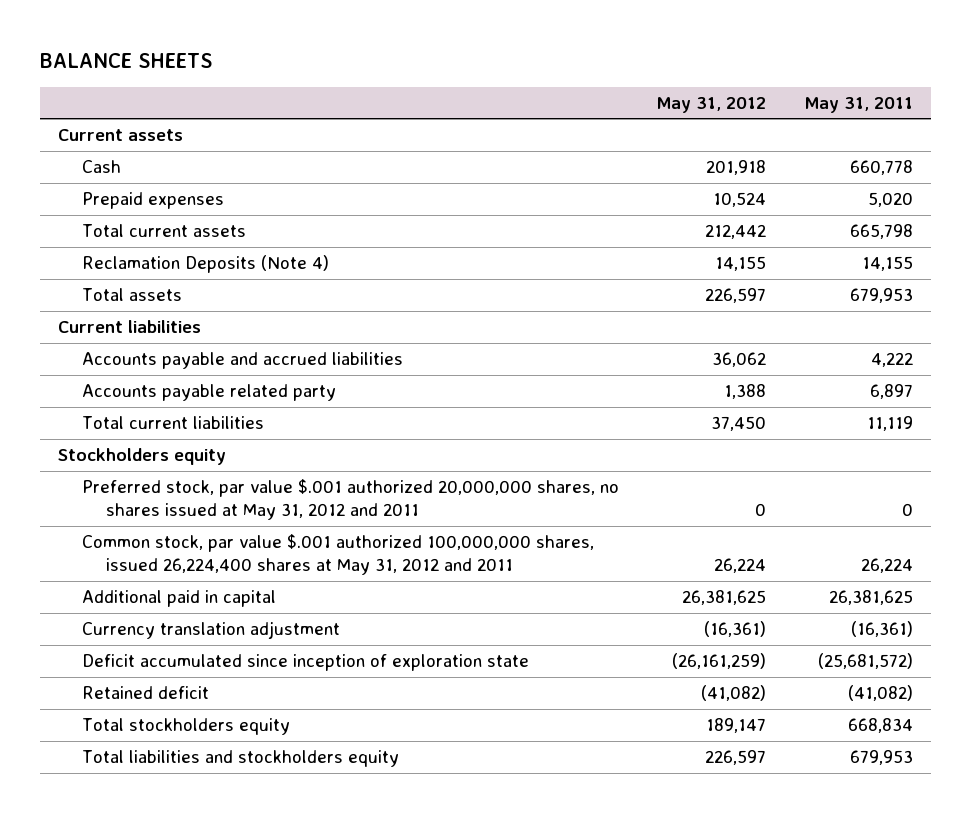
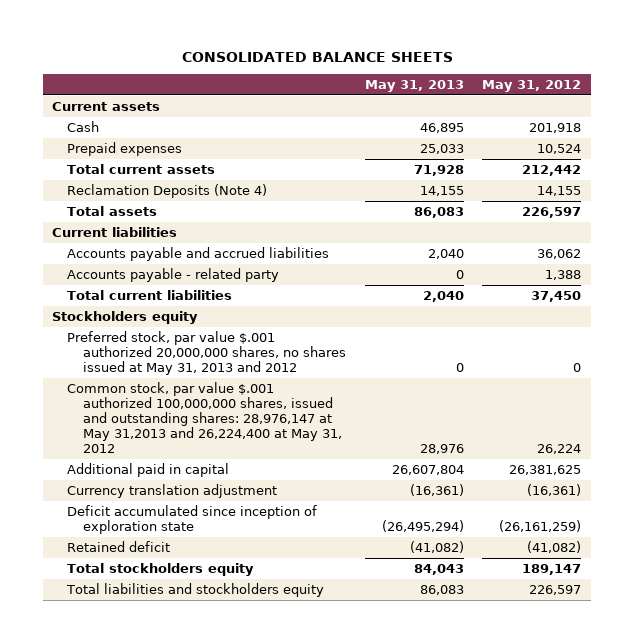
[39,53,212,69] BALANCE SHEETS -> [181,51,453,62] CONSOLIDATED BALANCE SHEETS
[803,96,913,113] May 31, 2011 -> none
none -> [364,79,464,92] May 31, 2013
[82,384,337,402] Accounts payable related party -> [67,267,280,282] Accounts payable - related party
[82,479,620,521] Preferred stock, par value $.001 authorized 20,000,000 shares, no shares issued at May 31, 2012 and 2011 -> [67,330,346,375] Preferred stock, par value $.001 authorized 20,000,000 shares, no shares issued at May 31, 2013 and 2012
[82,534,595,576] Common stock, par value $.001 authorized 100,000,000 shares, issued 26,224,400 shares at May 31, 2012 and 2011 -> [67,381,342,453] Common stock, par value $.001 authorized 100,000,000 shares, issued and outstanding shares: 28,976,147 at May 31,2013 and 26,224,400 at May 31, 2012

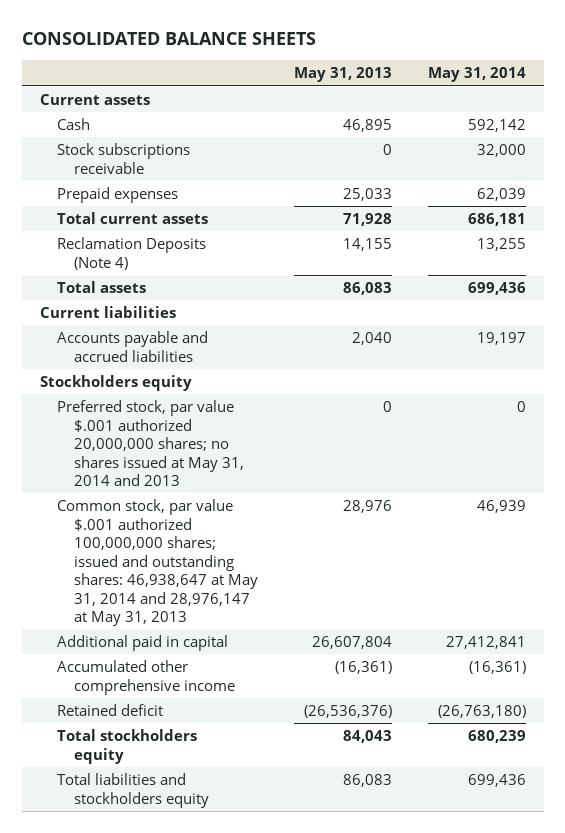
[482,79,582,92] May 31, 2012 -> none
none -> [427,67,526,83] May 31, 2014
none -> [56,143,190,174] Stock subscriptions receivable
[67,267,280,282] Accounts payable - related party -> none
[67,289,233,300] Total current liabilities -> none
[67,330,346,375] Preferred stock, par value $.001 authorized 20,000,000 shares, no shares issued at May 31, 2013 and 2012 -> [56,400,244,487] Preferred stock, par value $.001 authorized 20,000,000 shares; no shares issued at May 31, 2014 and 2013
[67,381,342,453] Common stock, par value $.001 authorized 100,000,000 shares, issued and outstanding shares: 28,976,147 at May 31,2013 and 26,224,400 at May 31, 2012 -> [56,499,258,626] Common stock, par value $.001 authorized 100,000,000 shares; issued and outstanding shares: 46,938,647 at May 31, 2014 and 28,976,147 at May 31, 2013
[67,504,318,534] Deficit accumulated since inception of exploration state -> none
[67,483,278,498] Currency translation adjustment -> [56,660,235,695] Accumulated other comprehensive income
[409,540,464,553] (41,082) -> [303,705,392,719] (26,536,376)

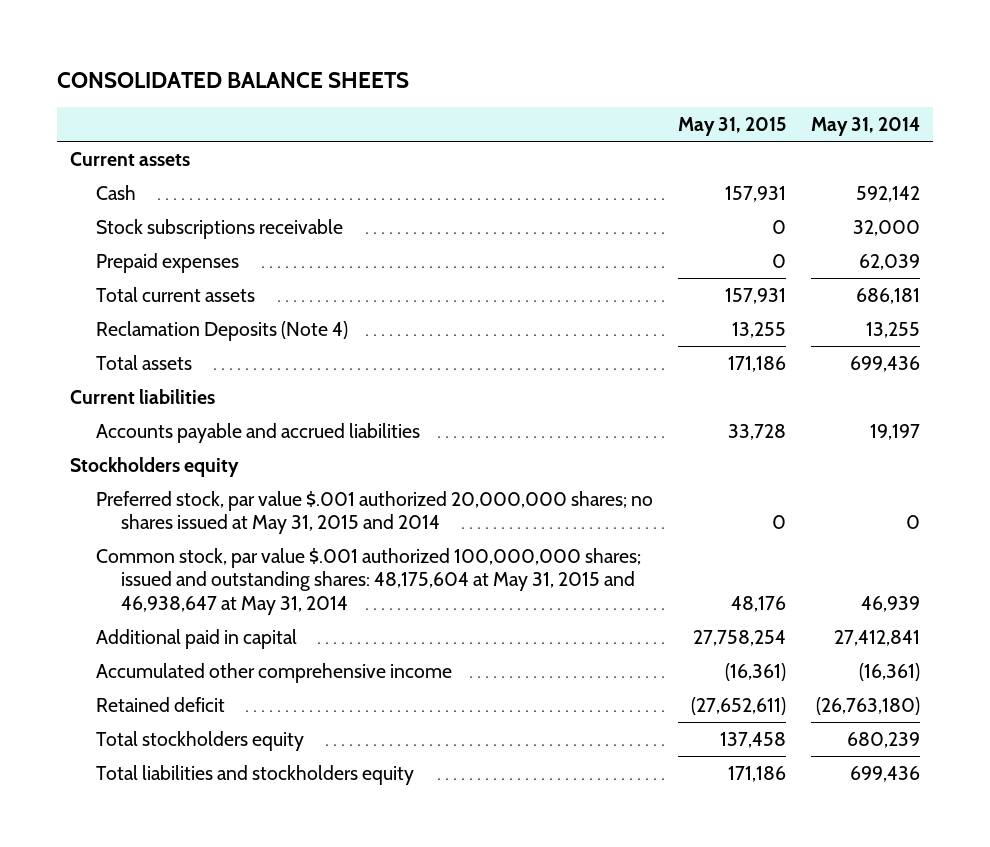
[293,67,392,83] May 31, 2013 -> none
none -> [677,116,786,136] May 31, 2015
[56,400,244,487] Preferred stock, par value $.001 authorized 20,000,000 shares; no shares issued at May 31, 2014 and 2013 -> [95,490,653,535] Preferred stock, par value $.001 authorized 20,000,000 shares; no shares issued at May 31, 2015 and 2014
[56,499,258,626] Common stock, par value $.001 authorized 100,000,000 shares; issued and outstanding shares: 46,938,647 at May 31, 2014 and 28,976,147 at May 31, 2013 -> [95,547,641,615] Common stock, par value $.001 authorized 100,000,000 shares; issued and outstanding shares: 48,175,604 at May 31, 2015 and 46,938,647 at May 31, 2014

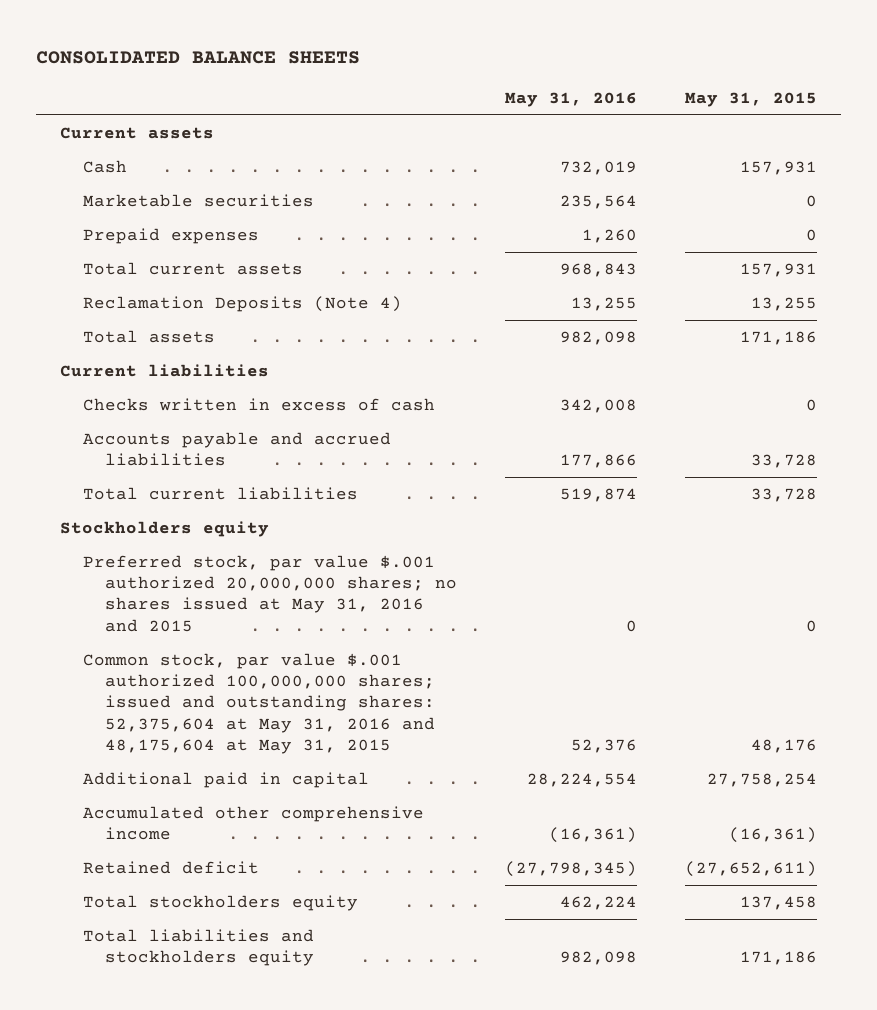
[811,116,921,136] May 31, 2014 -> none
none -> [505,91,638,107] May 31, 2016
[95,218,343,239] Stock subscriptions receivable -> none
none -> [82,193,314,207] Marketable securities
none -> [82,397,435,411] Checks written in excess of cash
none -> [82,486,358,500] Total current liabilities
[95,490,653,535] Preferred stock, par value $.001 authorized 20,000,000 shares; no shares issued at May 31, 2015 and 2014 -> [82,554,458,632] Preferred stock, par value $.001 authorized 20,000,000 shares; no shares issued at May 31, 2016 and 2015
[95,547,641,615] Common stock, par value $.001 authorized 100,000,000 shares; issued and outstanding shares: 48,175,604 at May 31, 2015 and 46,938,647 at May 31, 2014 -> [82,652,436,754] Common stock, par value $.001 authorized 100,000,000 shares; issued and outstanding shares: 52,375,604 at May 31, 2016 and 48,175,604 at May 31, 2015

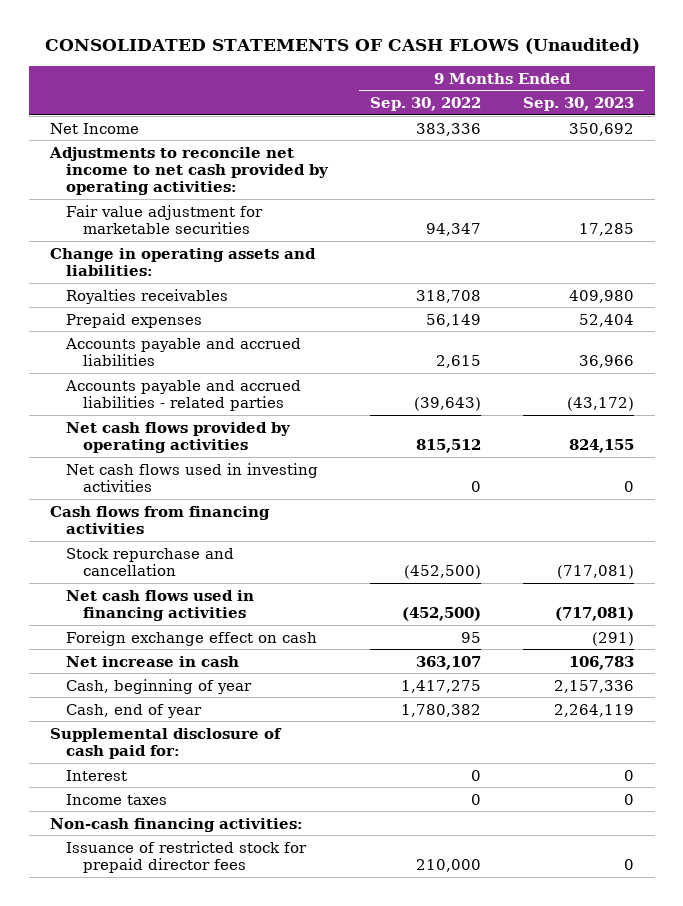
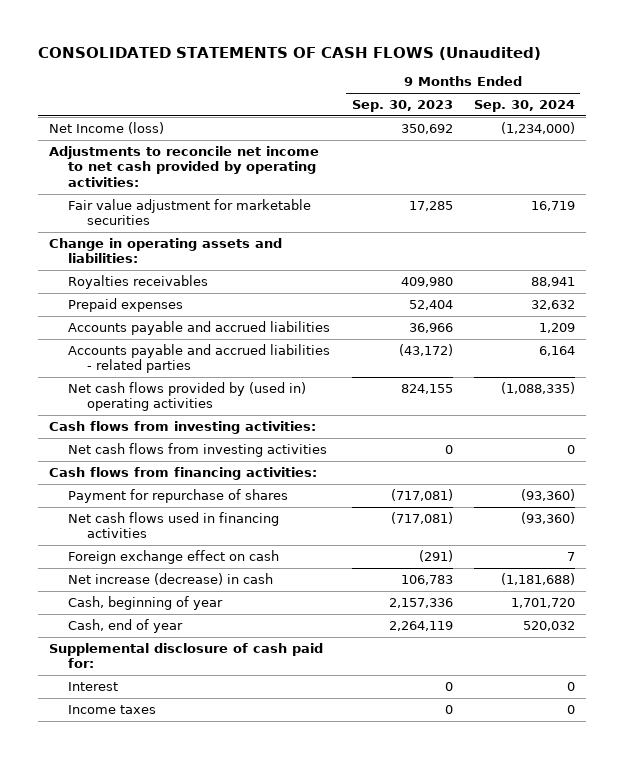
[369,96,481,111] Sep. 30, 2022 -> none
none -> [474,100,576,113] Sep. 30, 2024
[49,122,139,134] Net Income -> [49,121,165,134] Net Income (loss)
[66,421,292,453] Net cash flows provided by operating activities -> [68,381,307,412] Net cash flows provided by (used in) operating activities
none -> [49,420,317,434] Cash flows from investing activities:
[66,462,319,492] Net cash flows used in investing activities -> [68,442,328,457] Net cash flows from investing activities
[49,505,270,534] Cash flows from financing activities -> [49,466,318,480] Cash flows from financing activities:
[66,547,235,576] Stock repurchase and cancellation -> [68,488,289,503] Payment for repurchase of shares
[66,655,240,667] Net increase in cash -> [68,572,274,585] Net increase (decrease) in cash
[49,817,303,832] Non-cash financing activities: -> none
[66,840,308,873] Issuance of restricted stock for prepaid director fees -> none

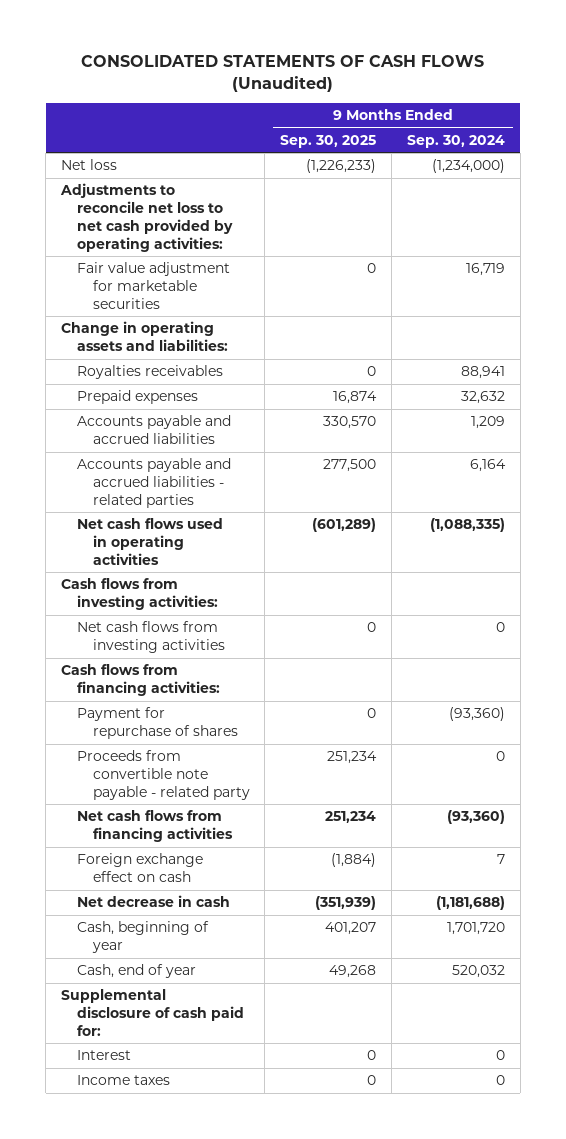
[351,100,453,113] Sep. 30, 2023 -> none
none -> [280,134,377,148] Sep. 30, 2025
[49,121,165,134] Net Income (loss) -> [60,159,117,171] Net loss
[49,145,320,187] Adjustments to reconcile net income to net cash provided by operating activities: -> [59,183,233,252] Adjustments to reconcile net loss to net cash provided by operating activities:
[68,381,307,412] Net cash flows provided by (used in) operating activities -> [76,518,223,565] Net cash flows used in operating activities
none -> [76,750,250,800] Proceeds from convertible note payable - related party
[68,511,280,539] Net cash flows used in financing activities -> [76,810,233,843] Net cash flows from financing activities
[68,572,274,585] Net increase (decrease) in cash -> [76,895,230,908] Net decrease in cash

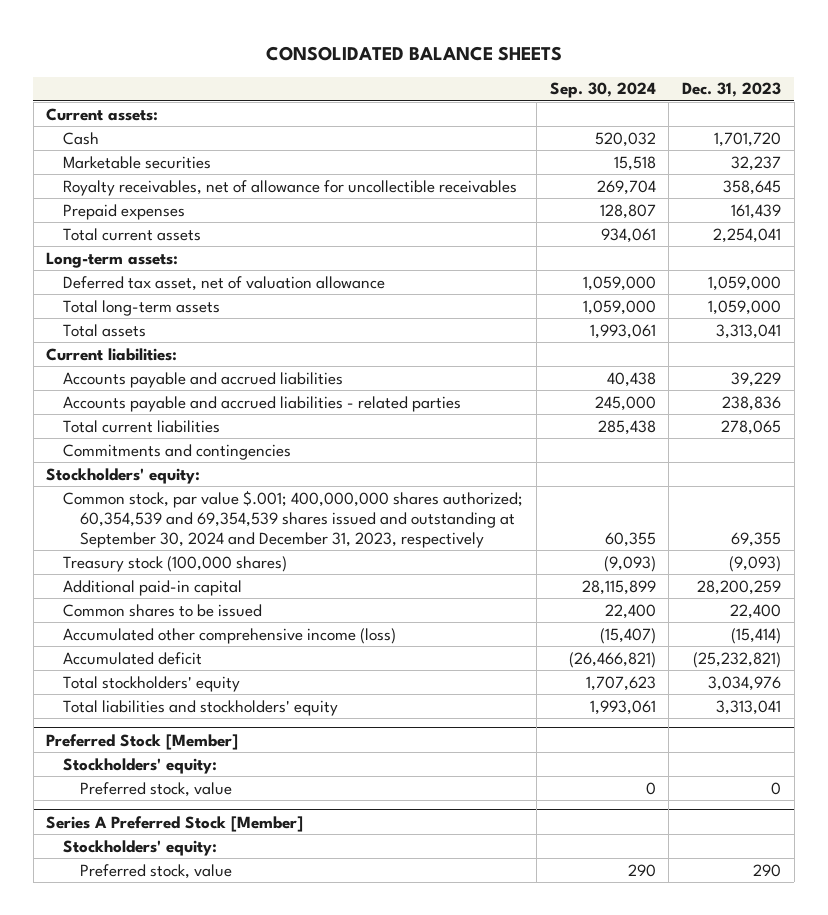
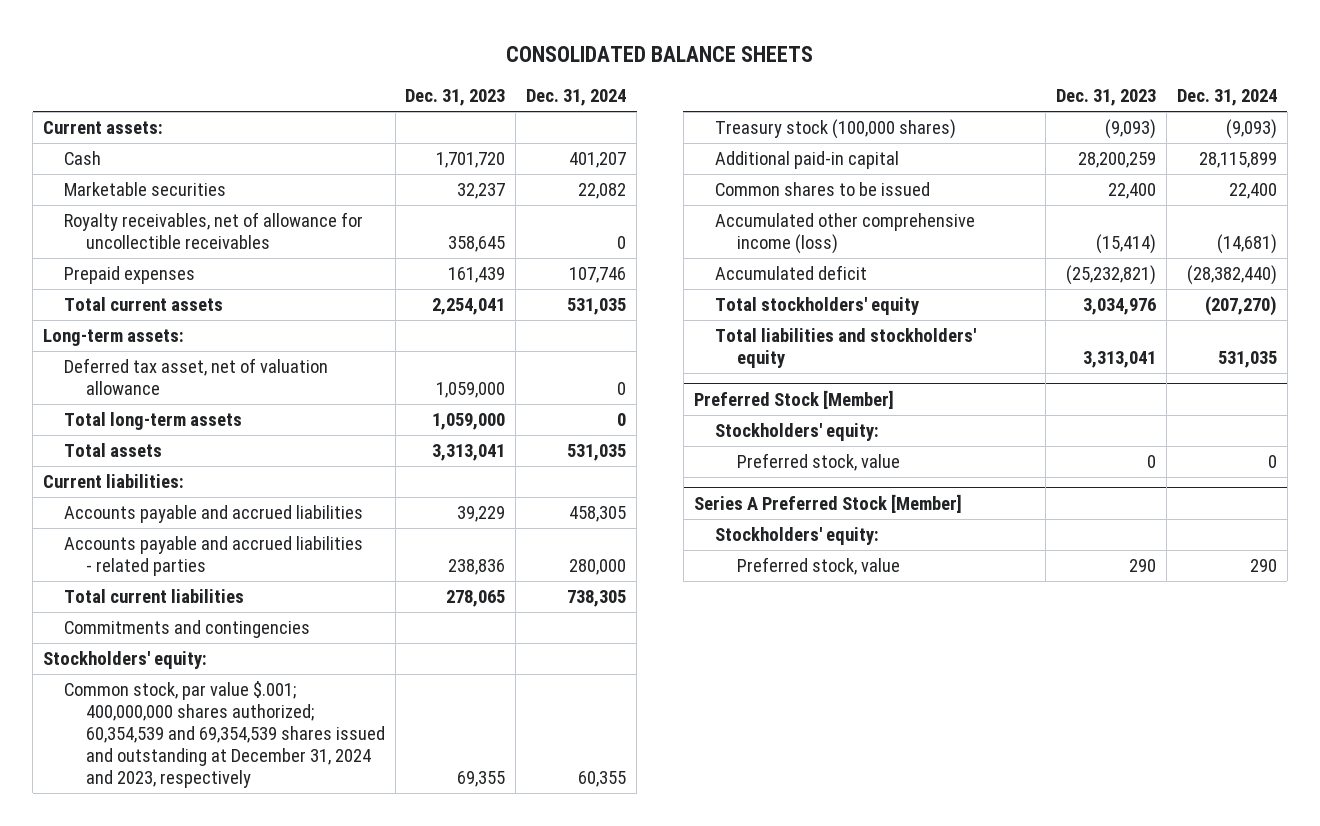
[549,82,656,99] Sep. 30, 2024 -> none
none -> [526,89,627,107] Dec. 31, 2024
[63,489,524,548] Common stock, par value $.001; 400,000,000 shares authorized; 60,354,539 and 69,354,539 shares issued and outstanding at September 30, 2024 and December 31, 2023, respectively -> [64,681,385,788] Common stock, par value $.001; 400,000,000 shares authorized; 60,354,539 and 69,354,539 shares issued and outstanding at December 31, 2024 and 2023, respectively

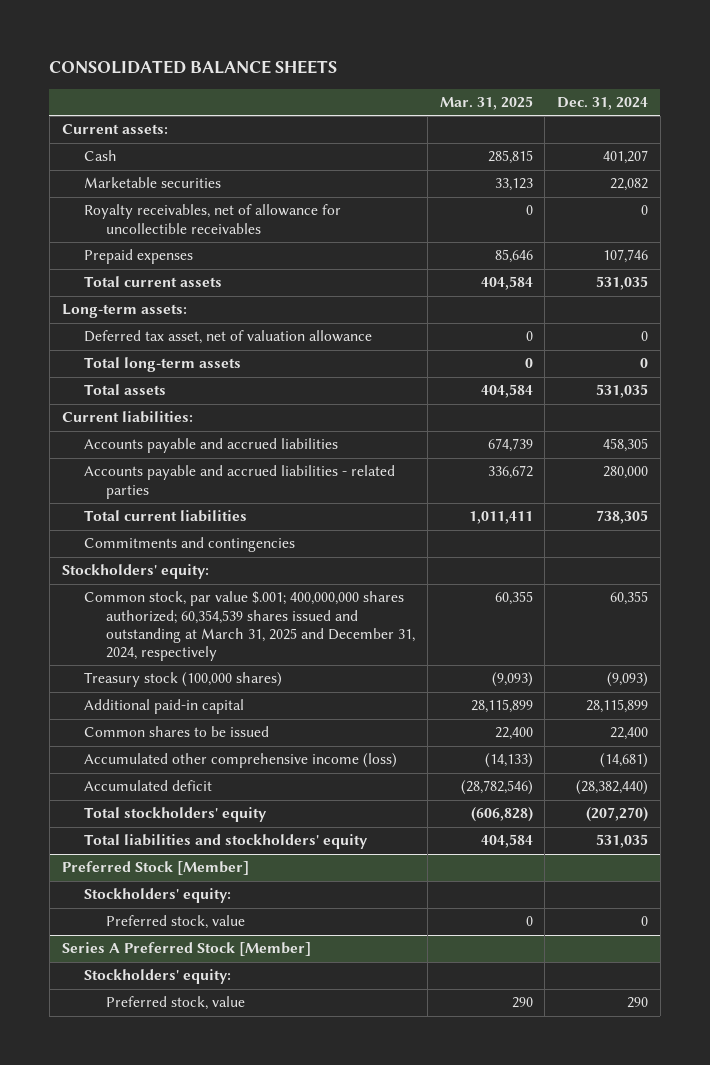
[405,89,506,107] Dec. 31, 2023 -> none
none -> [439,95,533,110] Mar. 31, 2025
[64,681,385,788] Common stock, par value $.001; 400,000,000 shares authorized; 60,354,539 and 69,354,539 shares issued and outstanding at December 31, 2024 and 2023, respectively -> [83,591,416,661] Common stock, par value $.001; 400,000,000 shares authorized; 60,354,539 shares issued and outstanding at March 31, 2025 and December 31, 2024, respectively

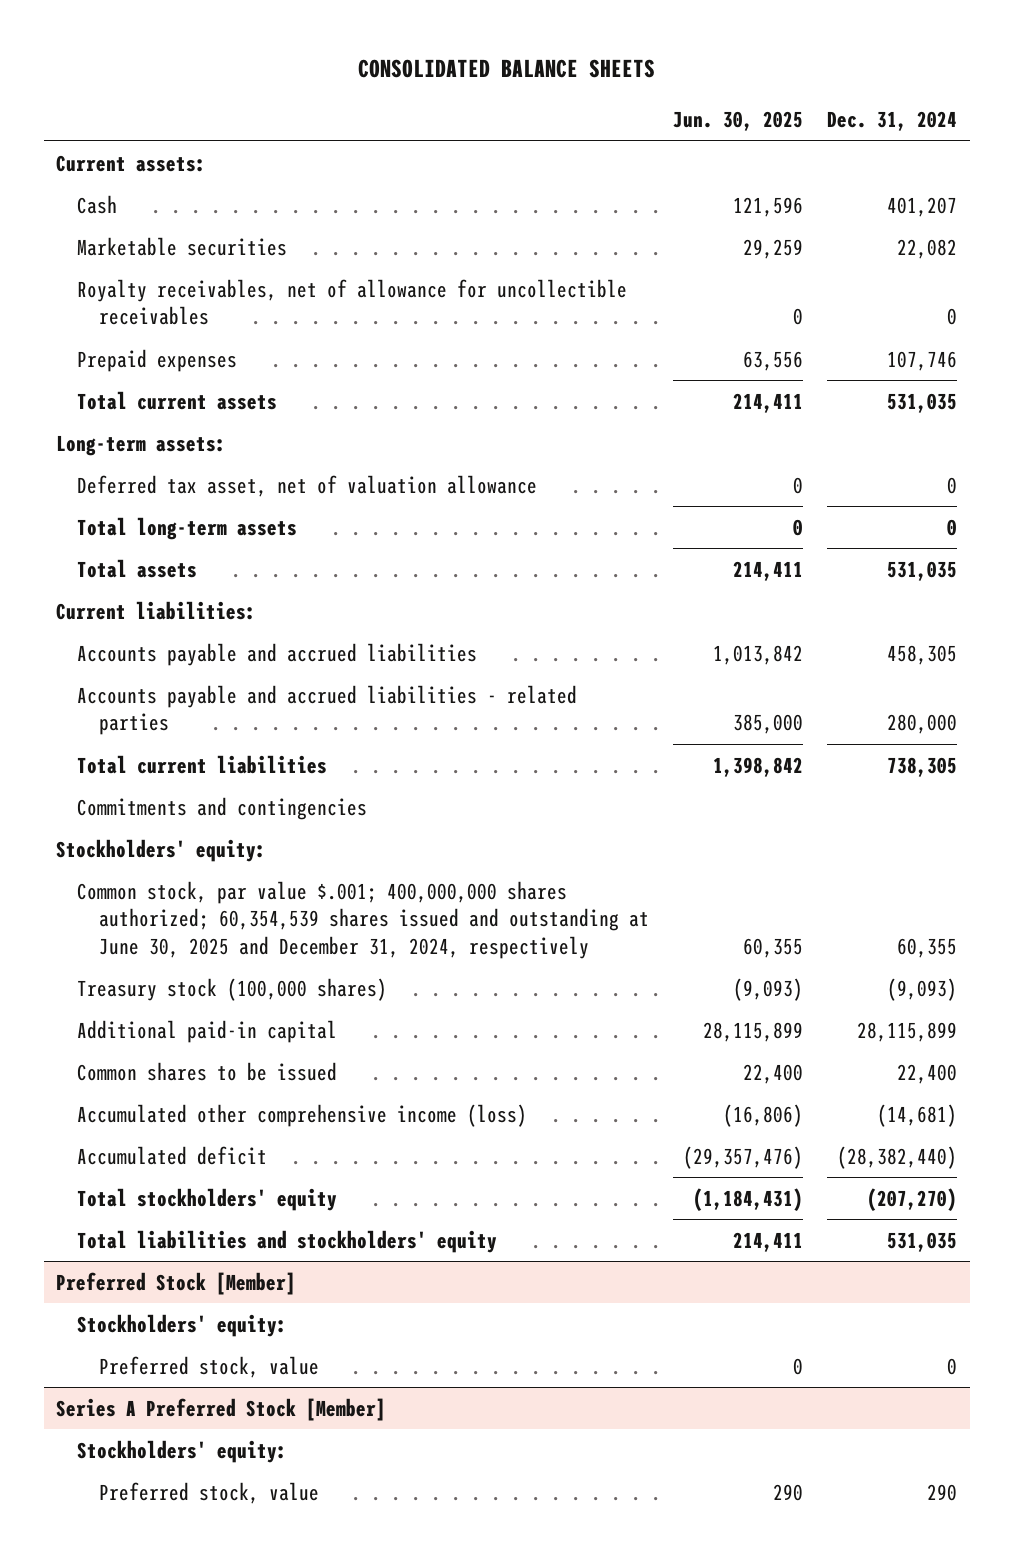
[439,95,533,110] Mar. 31, 2025 -> none
none -> [673,110,804,131] Jun. 30, 2025
[83,591,416,661] Common stock, par value $.001; 400,000,000 shares authorized; 60,354,539 shares issued and outstanding at March 31, 2025 and December 31, 2024, respectively -> [77,880,649,959] Common stock, par value $.001; 400,000,000 shares authorized; 60,354,539 shares issued and outstanding at June 30, 2025 and December 31, 2024, respectively

